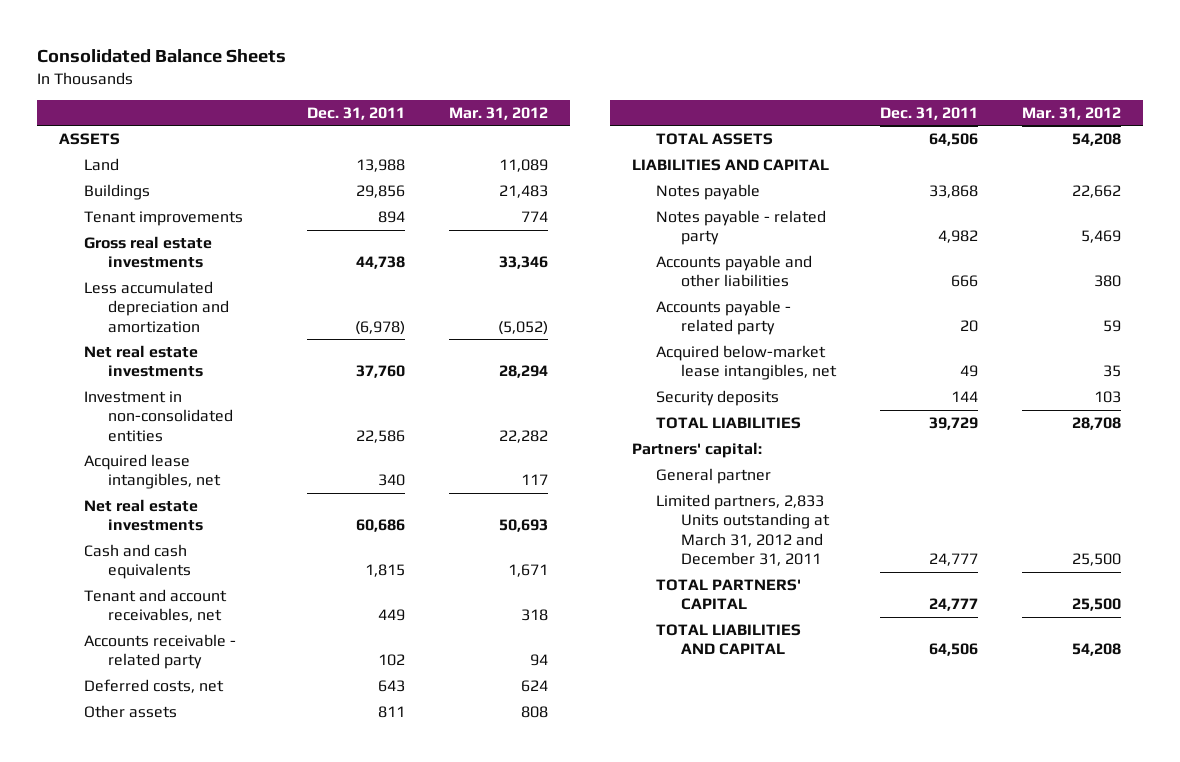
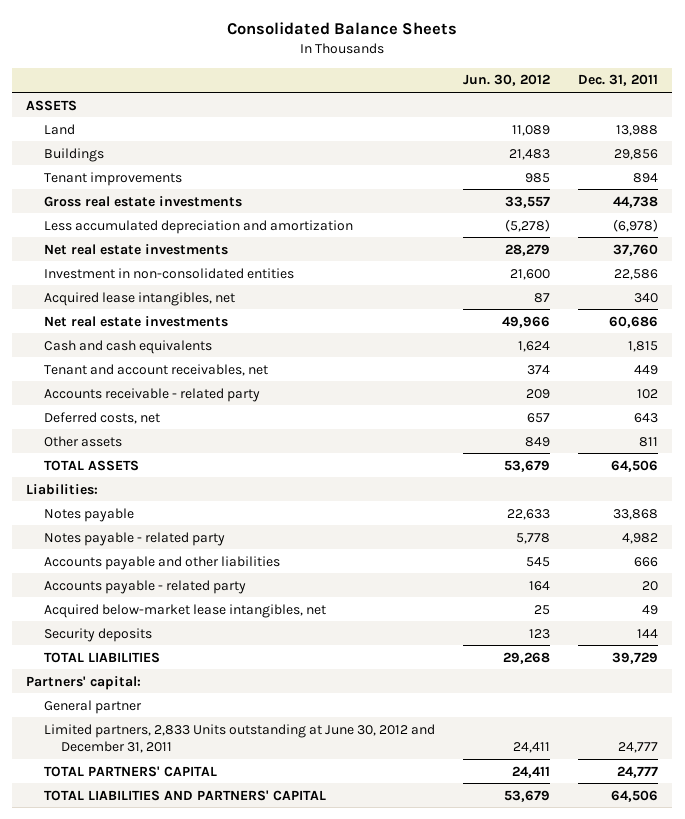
[449,106,549,120] Mar. 31, 2012 -> none
none -> [463,74,551,87] Jun. 30, 2012
[632,158,830,171] LIABILITIES AND CAPITAL -> none
none -> [26,483,99,495] Liabilities:
[656,493,830,567] Limited partners, 2,833 Units outstanding at March 31, 2012 and December 31, 2011 -> [43,723,435,754] Limited partners, 2,833 Units outstanding at June 30, 2012 and December 31, 2011
[656,623,802,656] TOTAL LIABILITIES AND CAPITAL -> [43,789,326,801] TOTAL LIABILITIES AND PARTNERS' CAPITAL

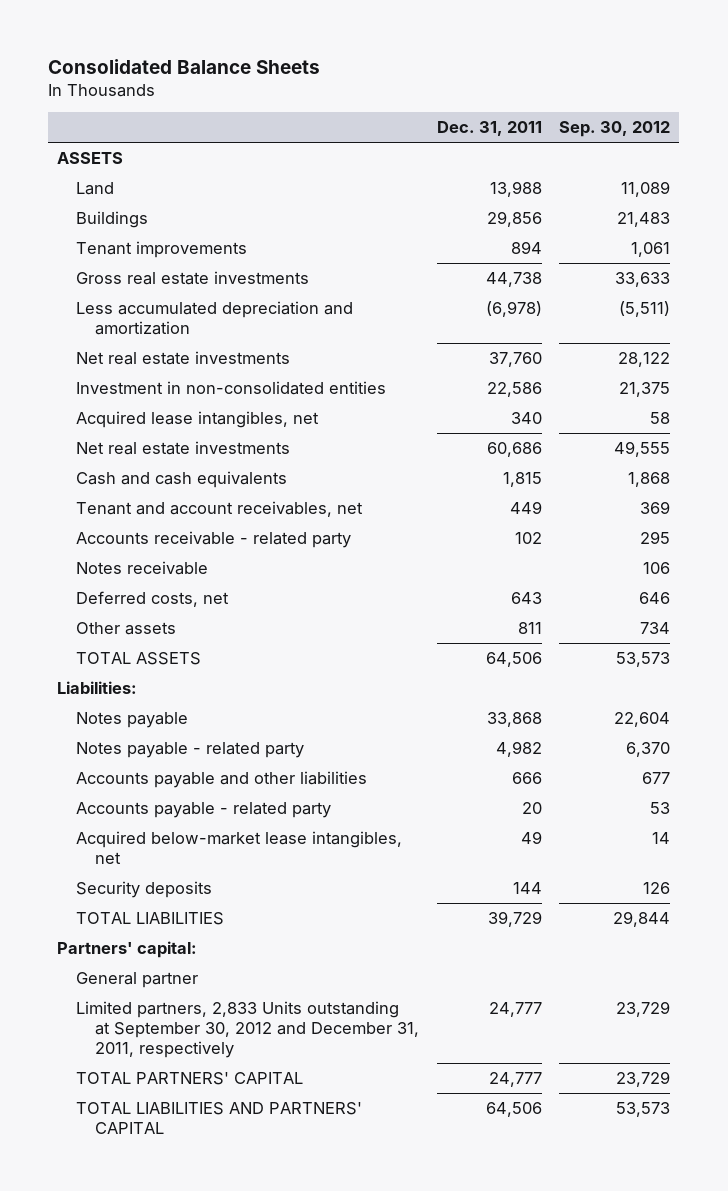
[463,74,551,87] Jun. 30, 2012 -> none
none -> [559,121,671,138] Sep. 30, 2012
none -> [76,561,209,576] Notes receivable
[43,723,435,754] Limited partners, 2,833 Units outstanding at June 30, 2012 and December 31, 2011 -> [76,1001,420,1059] Limited partners, 2,833 Units outstanding at September 30, 2012 and December 31, 2011, respectively

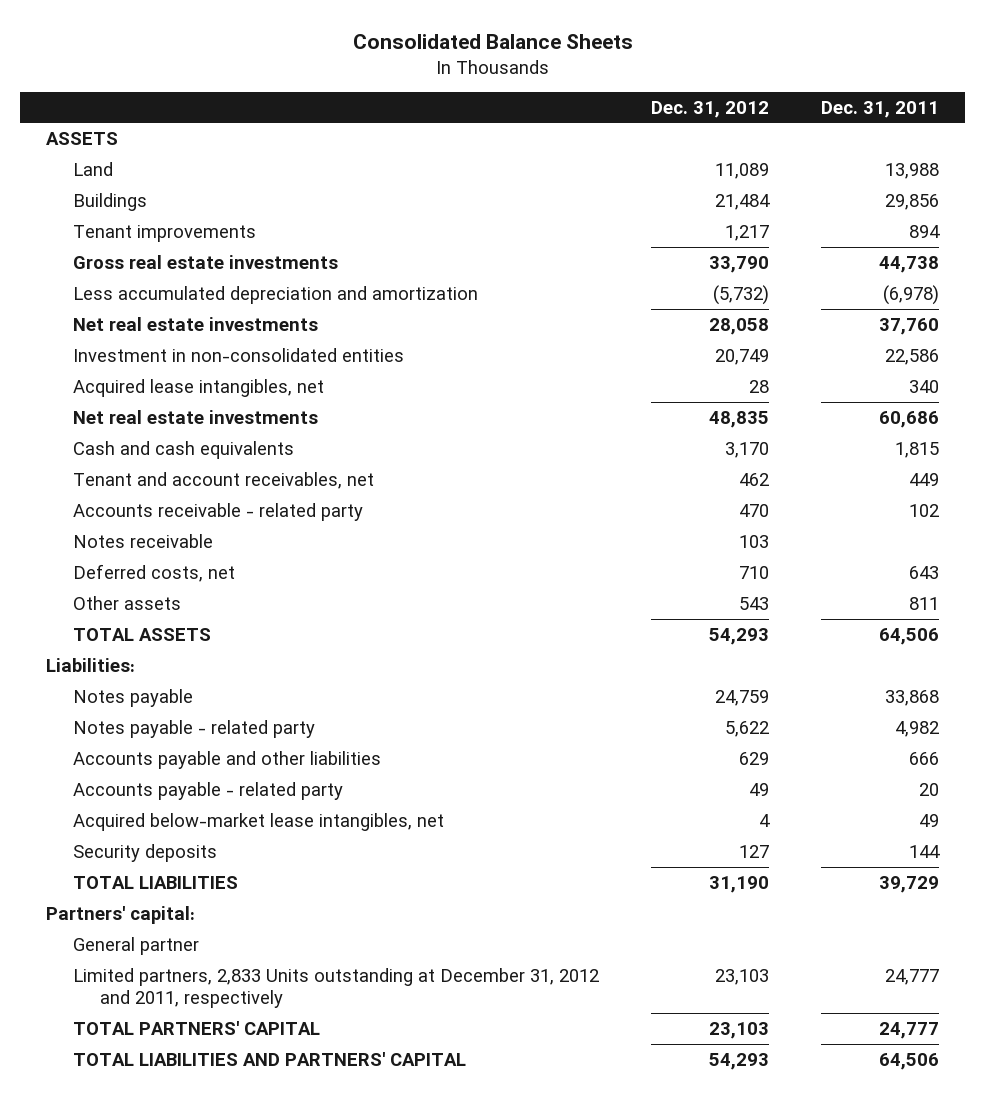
[559,121,671,138] Sep. 30, 2012 -> none
none -> [651,100,770,118] Dec. 31, 2012
[76,1001,420,1059] Limited partners, 2,833 Units outstanding at September 30, 2012 and December 31, 2011, respectively -> [73,967,600,1008] Limited partners, 2,833 Units outstanding at December 31, 2012 and 2011, respectively

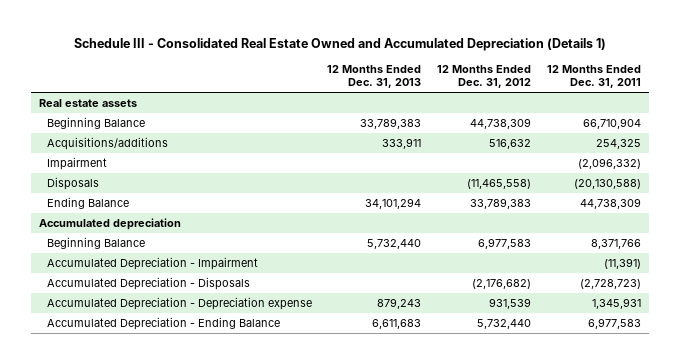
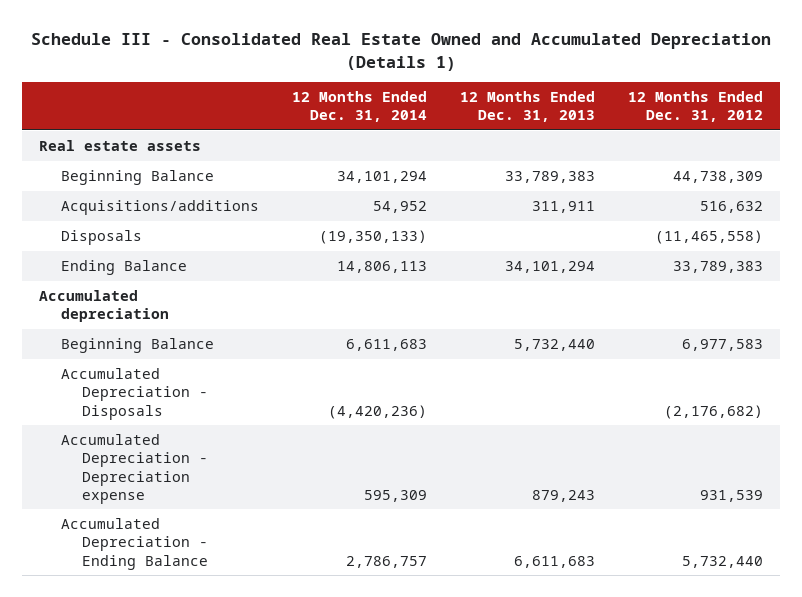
[546,65,641,88] 12 Months Ended Dec. 31, 2011 -> none
none -> [291,91,427,123] 12 Months Ended Dec. 31, 2014
[46,157,107,171] Impairment -> none
[382,138,422,150] 333,911 -> [531,200,595,213] 311,911
[46,257,258,271] Accumulated Depreciation - Impairment -> none

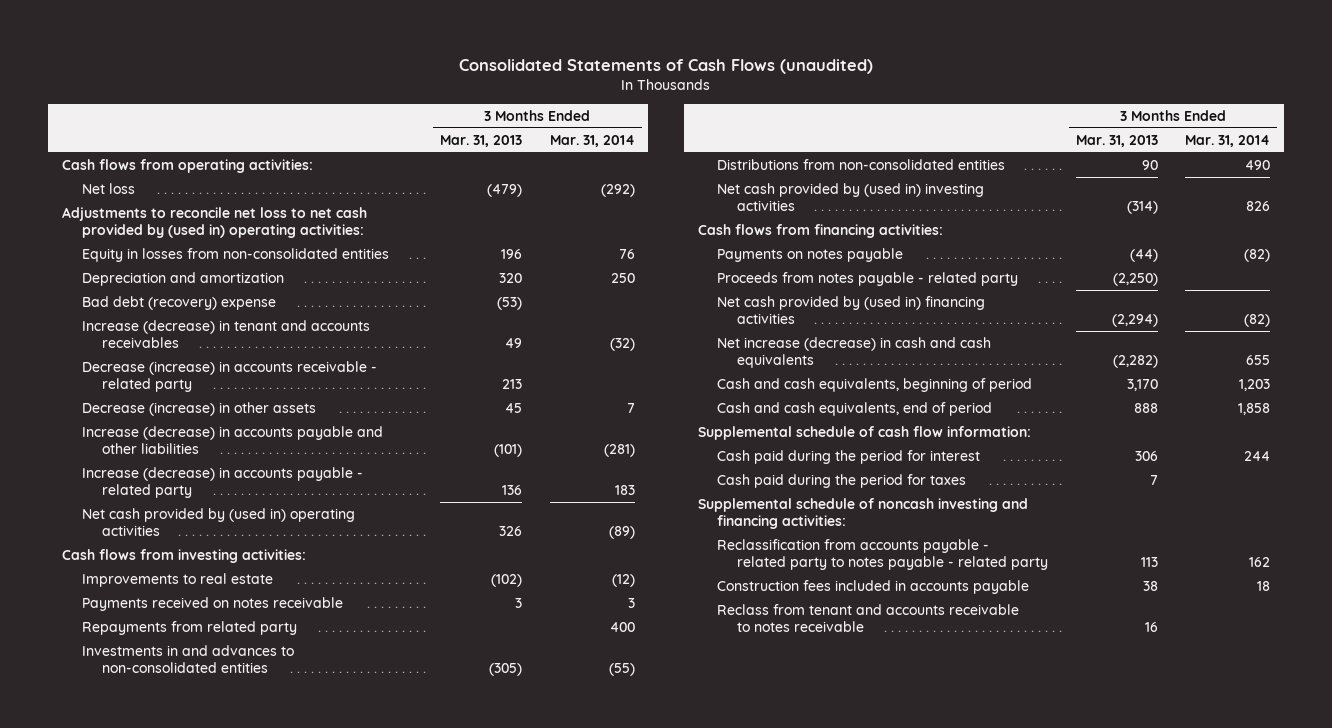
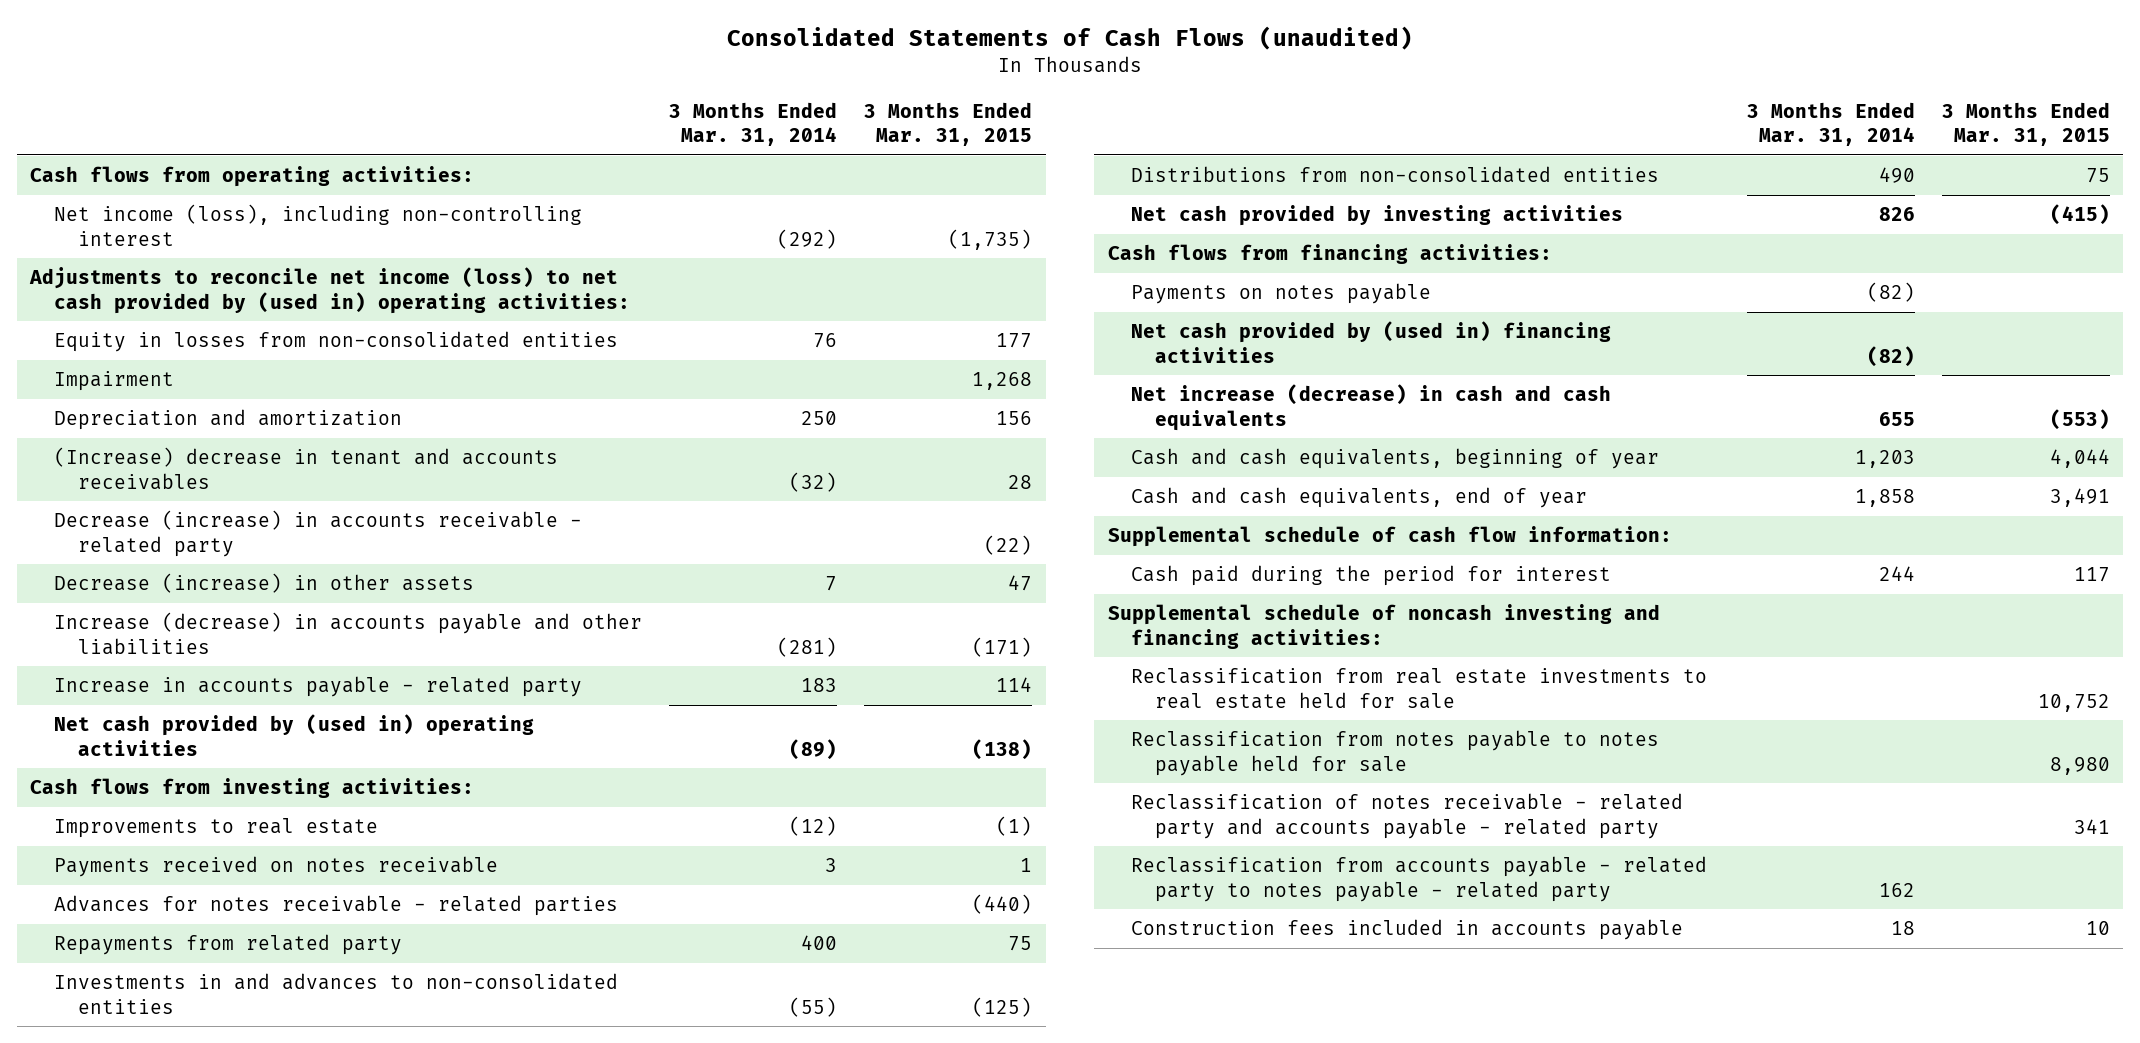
[440,134,523,147] Mar. 31, 2013 -> none
none -> [864,101,1033,147] 3 Months Ended Mar. 31, 2015
[81,182,135,194] Net loss -> [54,203,583,246] Net income (loss), including non-controlling interest
[62,206,368,238] Adjustments to reconcile net loss to net cash provided by (used in) operating activities: -> [29,266,631,314] Adjustments to reconcile net income (loss) to net cash provided by (used in) operating activities:
none -> [54,370,175,391] Impairment
[81,295,276,310] Bad debt (recovery) expense -> none
[81,319,370,348] Increase (decrease) in tenant and accounts receivables -> [54,446,559,490] (Increase) decrease in tenant and accounts receivables
[81,466,363,498] Increase (decrease) in accounts payable - related party -> [54,675,583,697] Increase in accounts payable - related party
none -> [54,894,619,916] Advances for notes receivable - related parties
[717,182,985,211] Net cash provided by (used in) investing activities -> [1131,204,1624,226] Net cash provided by investing activities
[717,271,1019,286] Proceeds from notes payable - related party -> none
[717,377,1033,392] Cash and cash equivalents, beginning of period -> [1131,447,1660,469] Cash and cash equivalents, beginning of year
[717,401,993,416] Cash and cash equivalents, end of period -> [1131,486,1588,508] Cash and cash equivalents, end of year
[717,473,967,488] Cash paid during the period for taxes -> none
none -> [1131,667,1708,709] Reclassification from real estate investments to real estate held for sale
none -> [1131,729,1660,776] Reclassification from notes payable to notes payable held for sale
none -> [1131,792,1684,839] Reclassification of notes receivable - related party and accounts payable - related party
[717,603,1020,632] Reclass from tenant and accounts receivable to notes receivable -> none

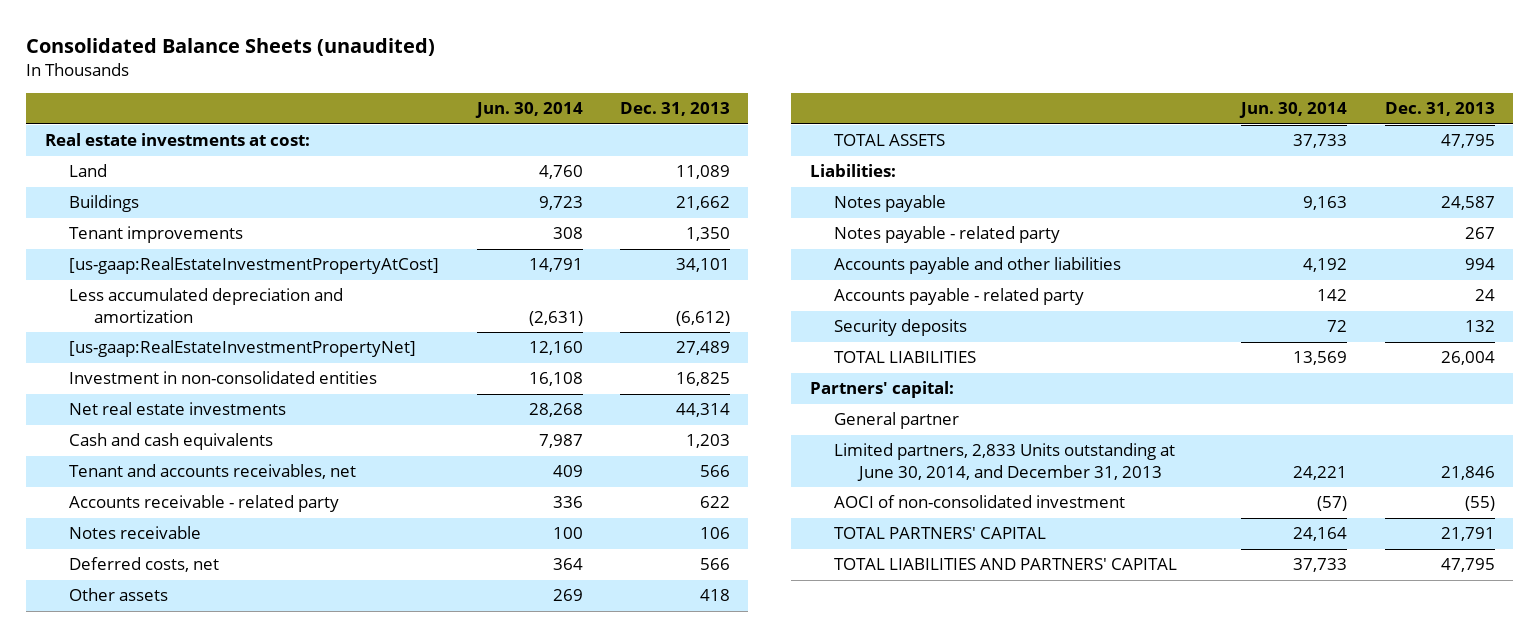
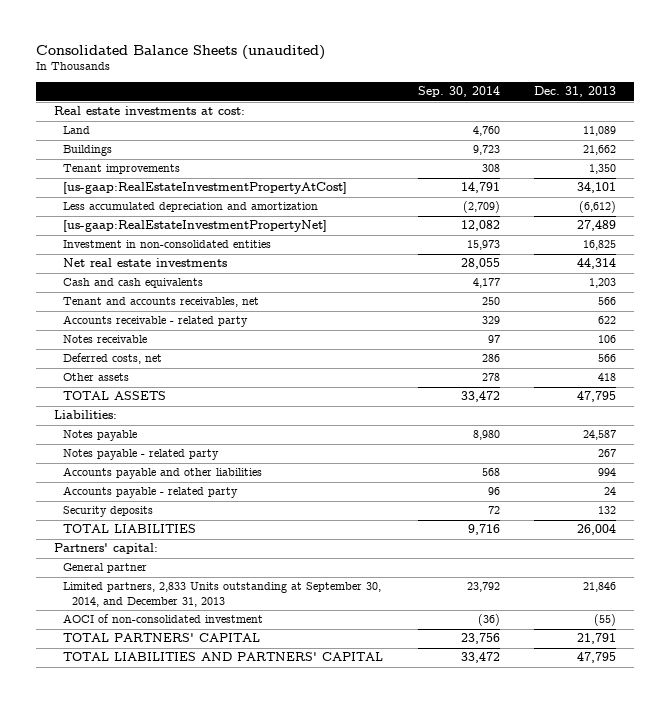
[474,102,583,119] Jun. 30, 2014 -> none
none -> [417,86,500,98] Sep. 30, 2014
[834,443,1176,482] Limited partners, 2,833 Units outstanding at June 30, 2014, and December 31, 2013 -> [63,582,382,608] Limited partners, 2,833 Units outstanding at September 30, 2014, and December 31, 2013

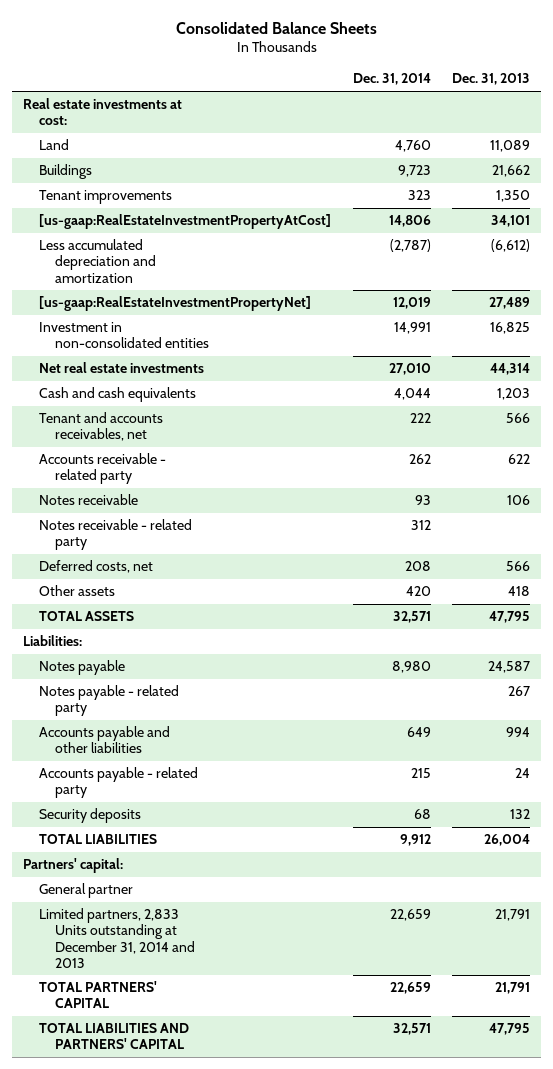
[36,44,326,60] Consolidated Balance Sheets (unaudited) -> [175,21,377,34] Consolidated Balance Sheets
[417,86,500,98] Sep. 30, 2014 -> none
none -> [352,73,431,86] Dec. 31, 2014
none -> [39,519,193,551] Notes receivable - related party
[63,614,264,624] AOCI of non-consolidated investment -> none
[63,582,382,608] Limited partners, 2,833 Units outstanding at September 30, 2014, and December 31, 2013 -> [39,908,196,968] Limited partners, 2,833 Units outstanding at December 31, 2014 and 2013
[583,582,617,593] 21,846 -> [495,909,531,922] 21,791

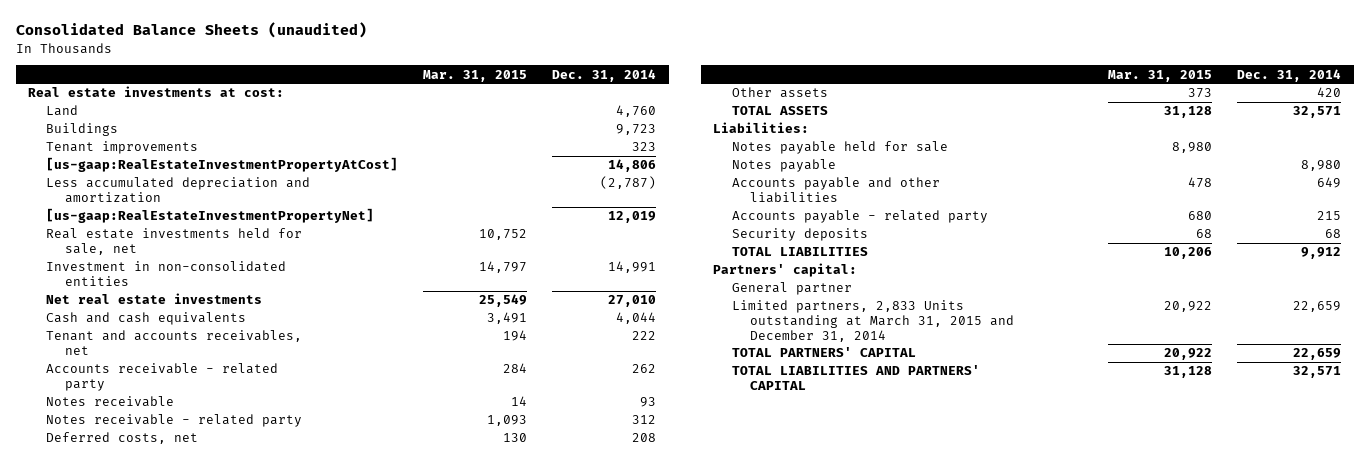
[175,21,377,34] Consolidated Balance Sheets -> [15,22,367,39] Consolidated Balance Sheets (unaudited)
[452,73,531,86] Dec. 31, 2013 -> none
none -> [423,69,528,82] Mar. 31, 2015
none -> [46,228,303,256] Real estate investments held for sale, net
none -> [731,141,948,155] Notes payable held for sale
[39,685,180,717] Notes payable - related party -> none
[39,908,196,968] Limited partners, 2,833 Units outstanding at December 31, 2014 and 2013 -> [731,300,1014,342] Limited partners, 2,833 Units outstanding at March 31, 2015 and December 31, 2014

